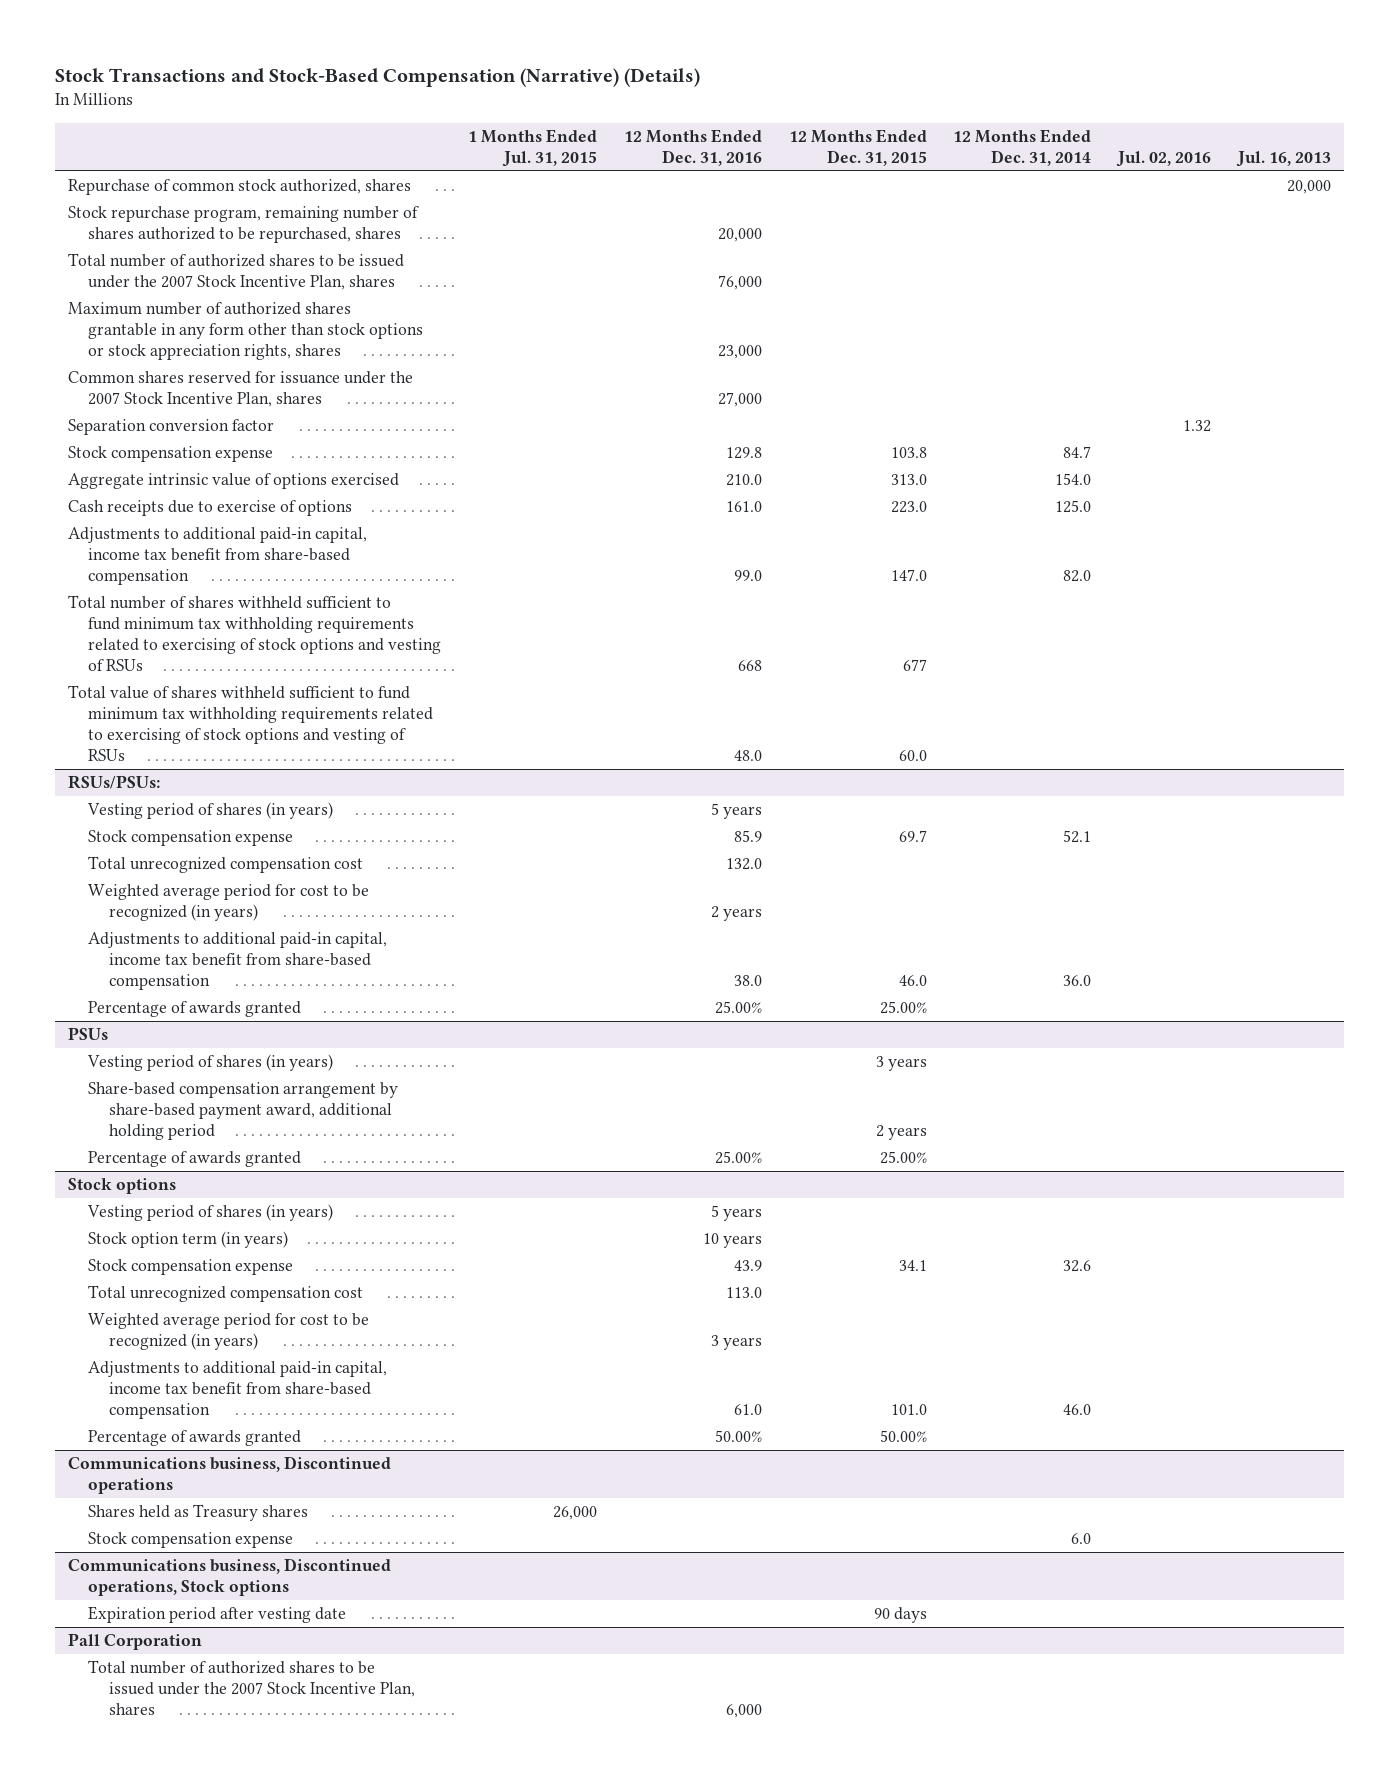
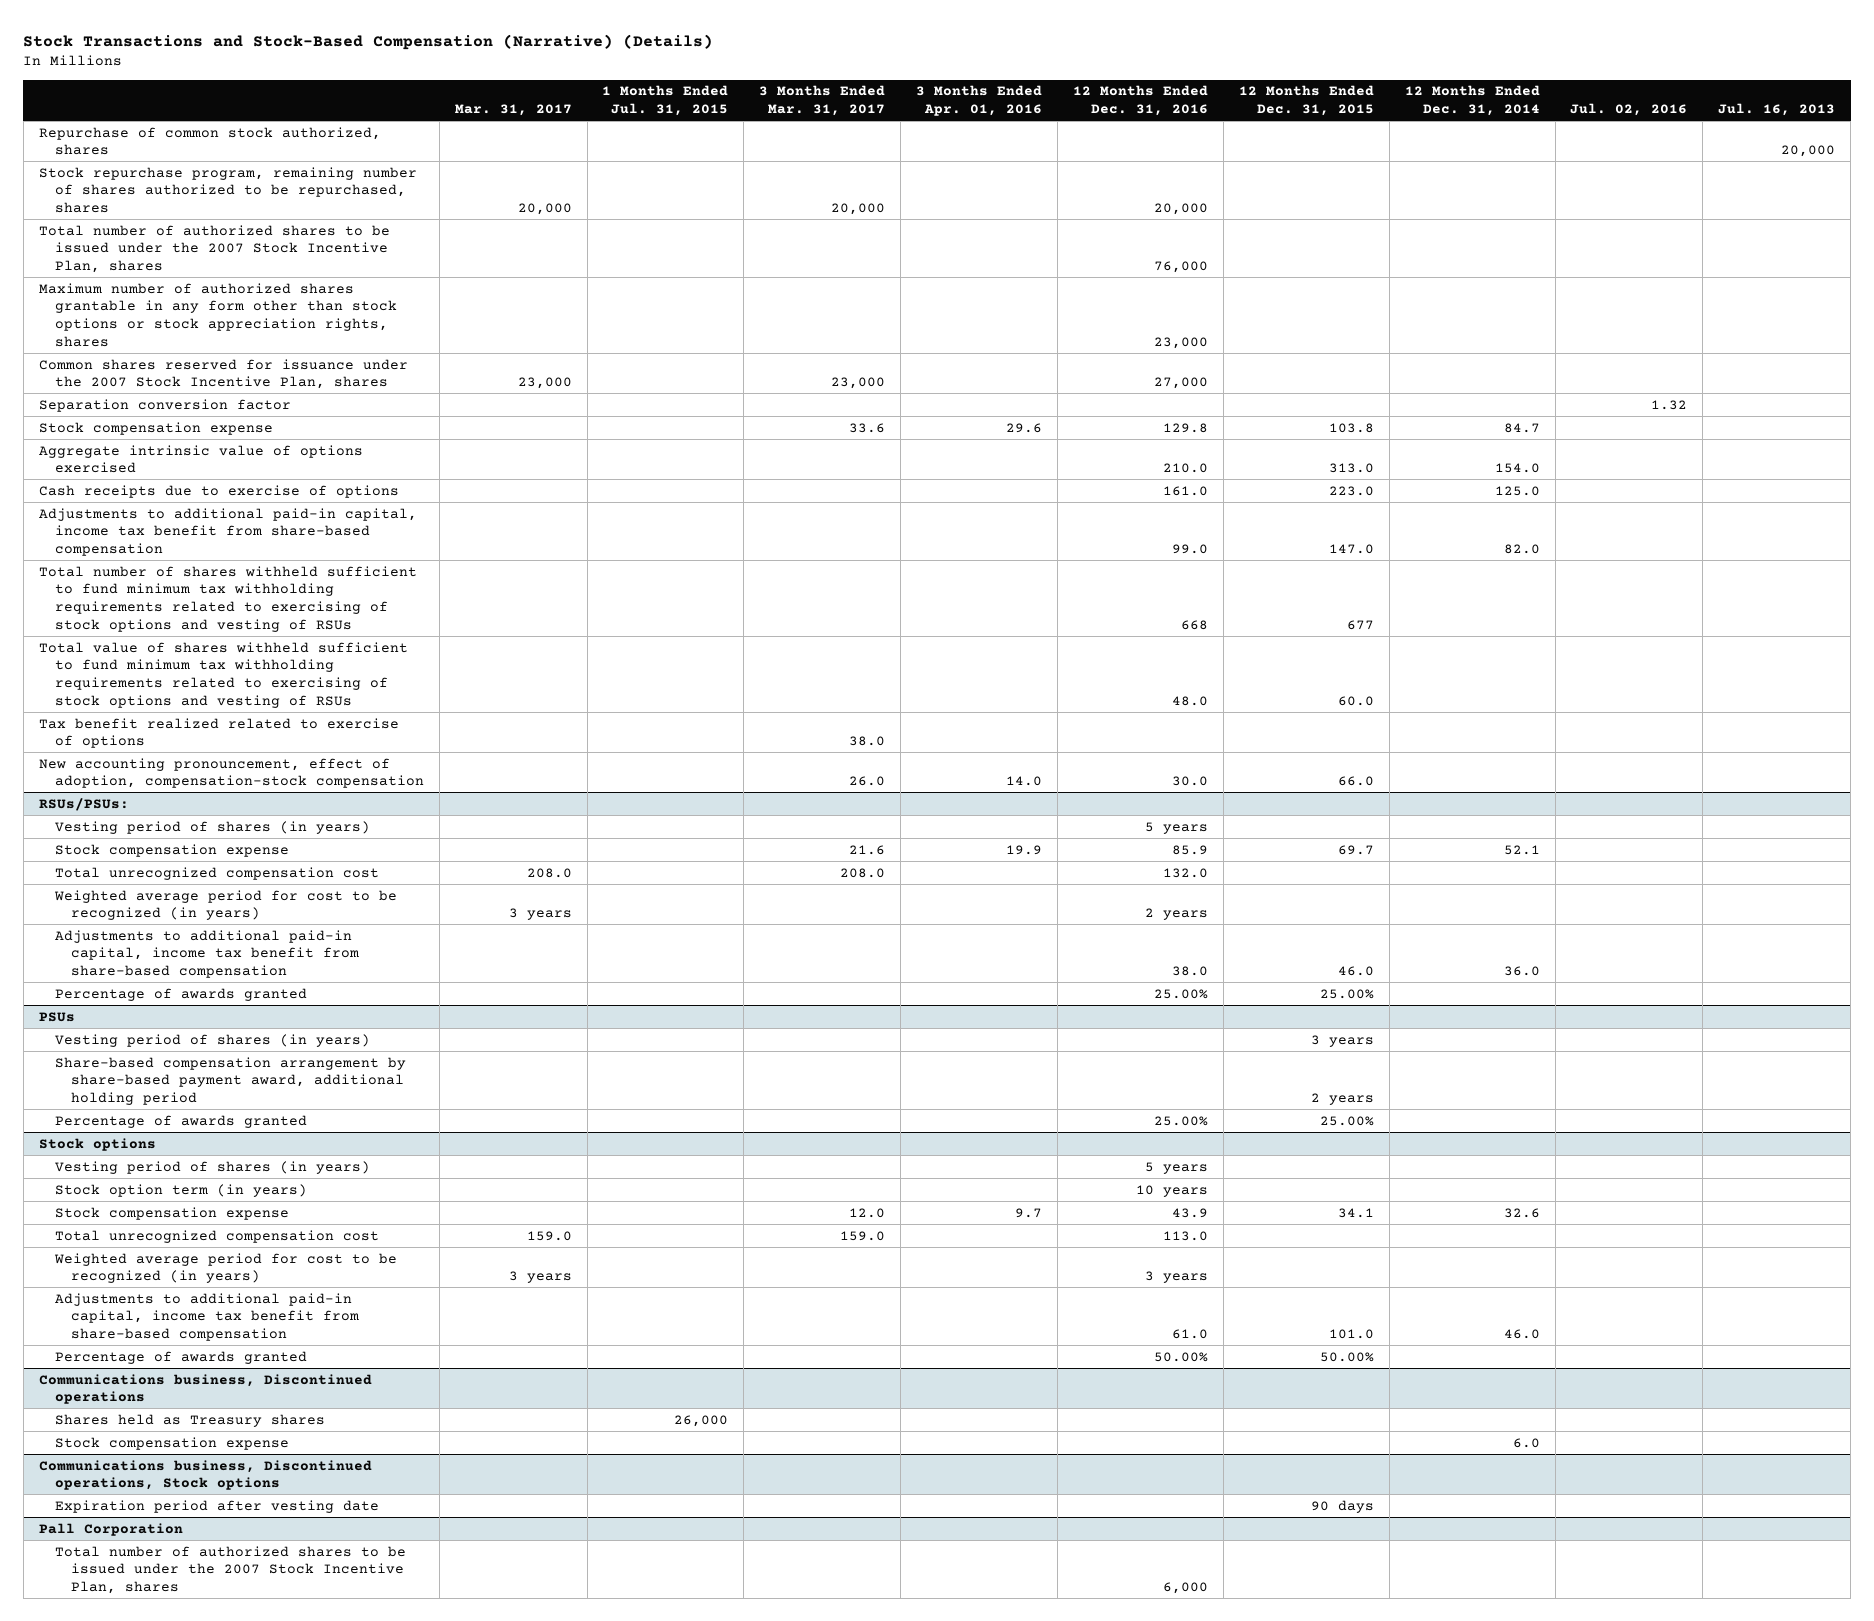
none -> [454,103,572,116] Mar. 31, 2017
none -> [759,85,886,116] 3 Months Ended Mar. 31, 2017
none -> [916,85,1043,116] 3 Months Ended Apr. 01, 2016
none -> [38,717,399,749] Tax benefit realized related to exercise of options
none -> [38,757,424,789] New accounting pronouncement, effect of adoption, compensation-stock compensation

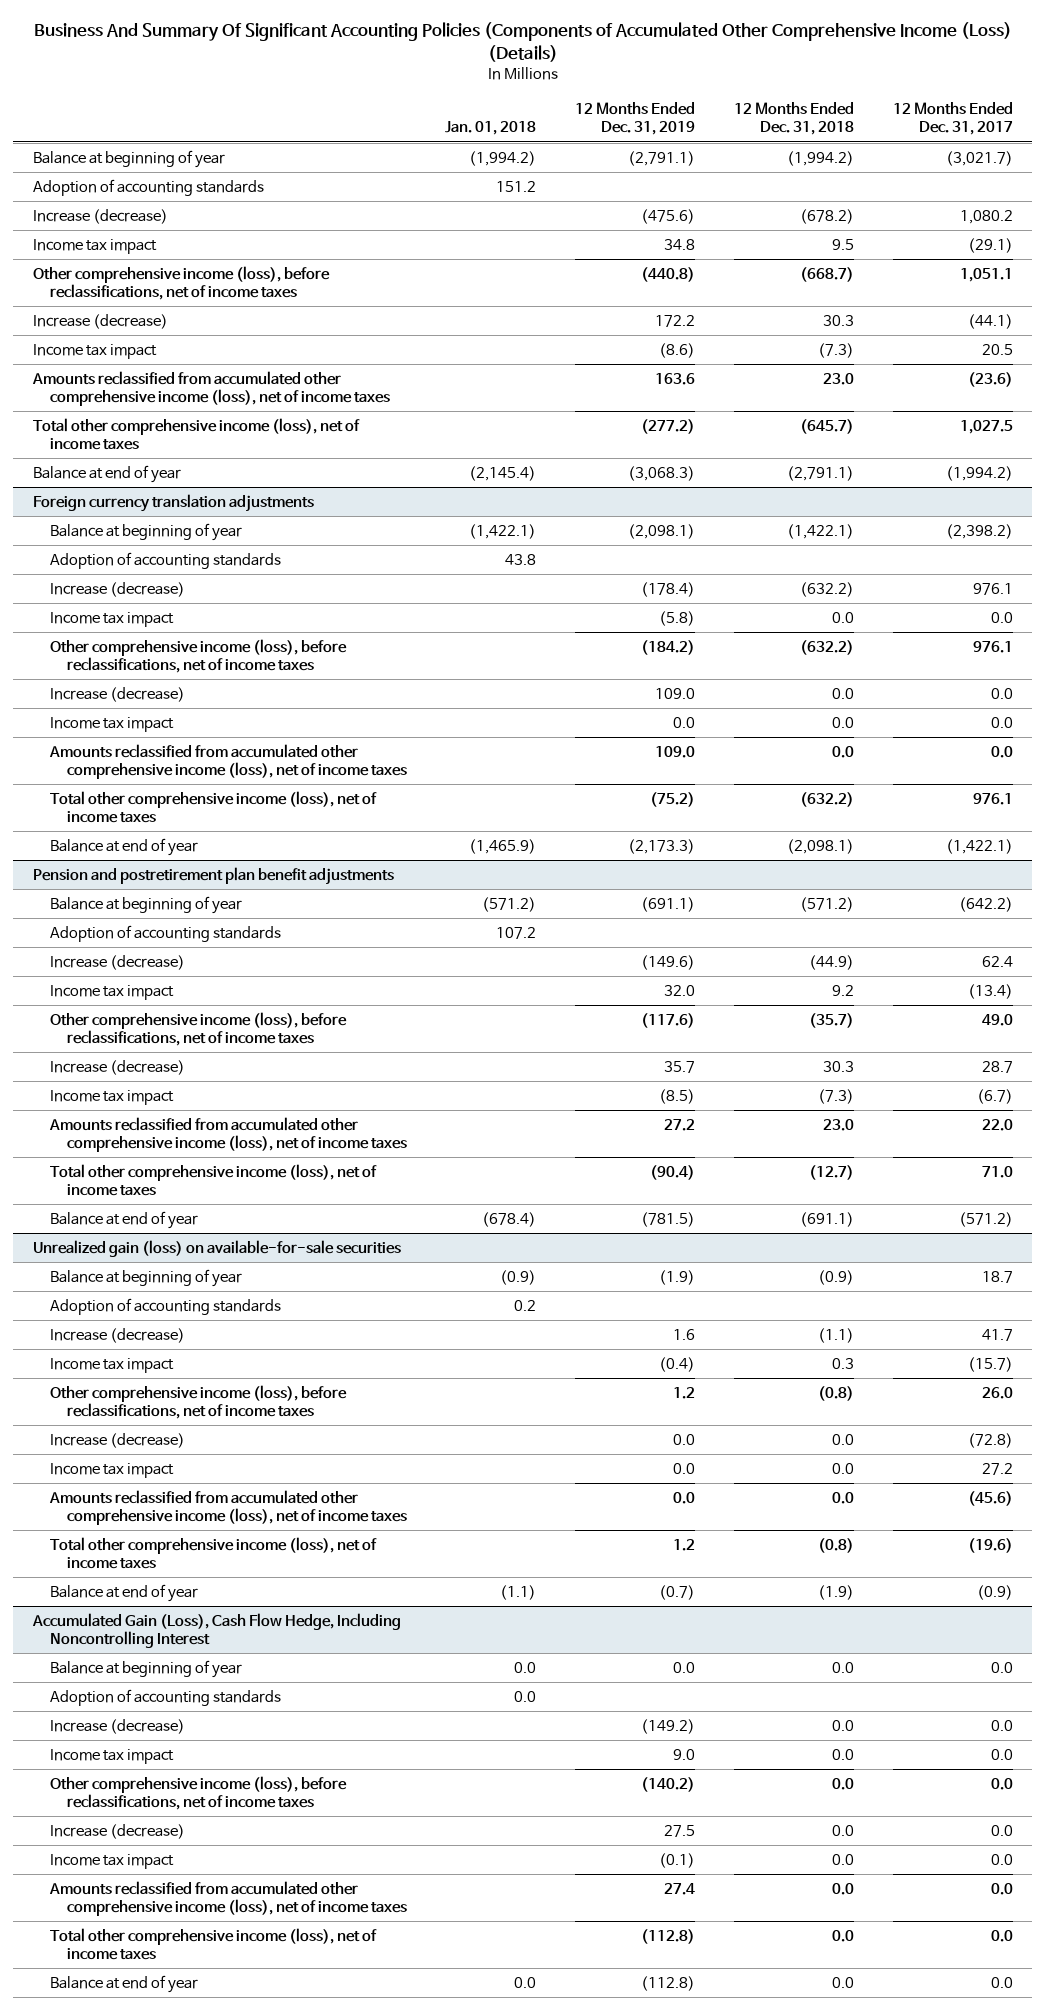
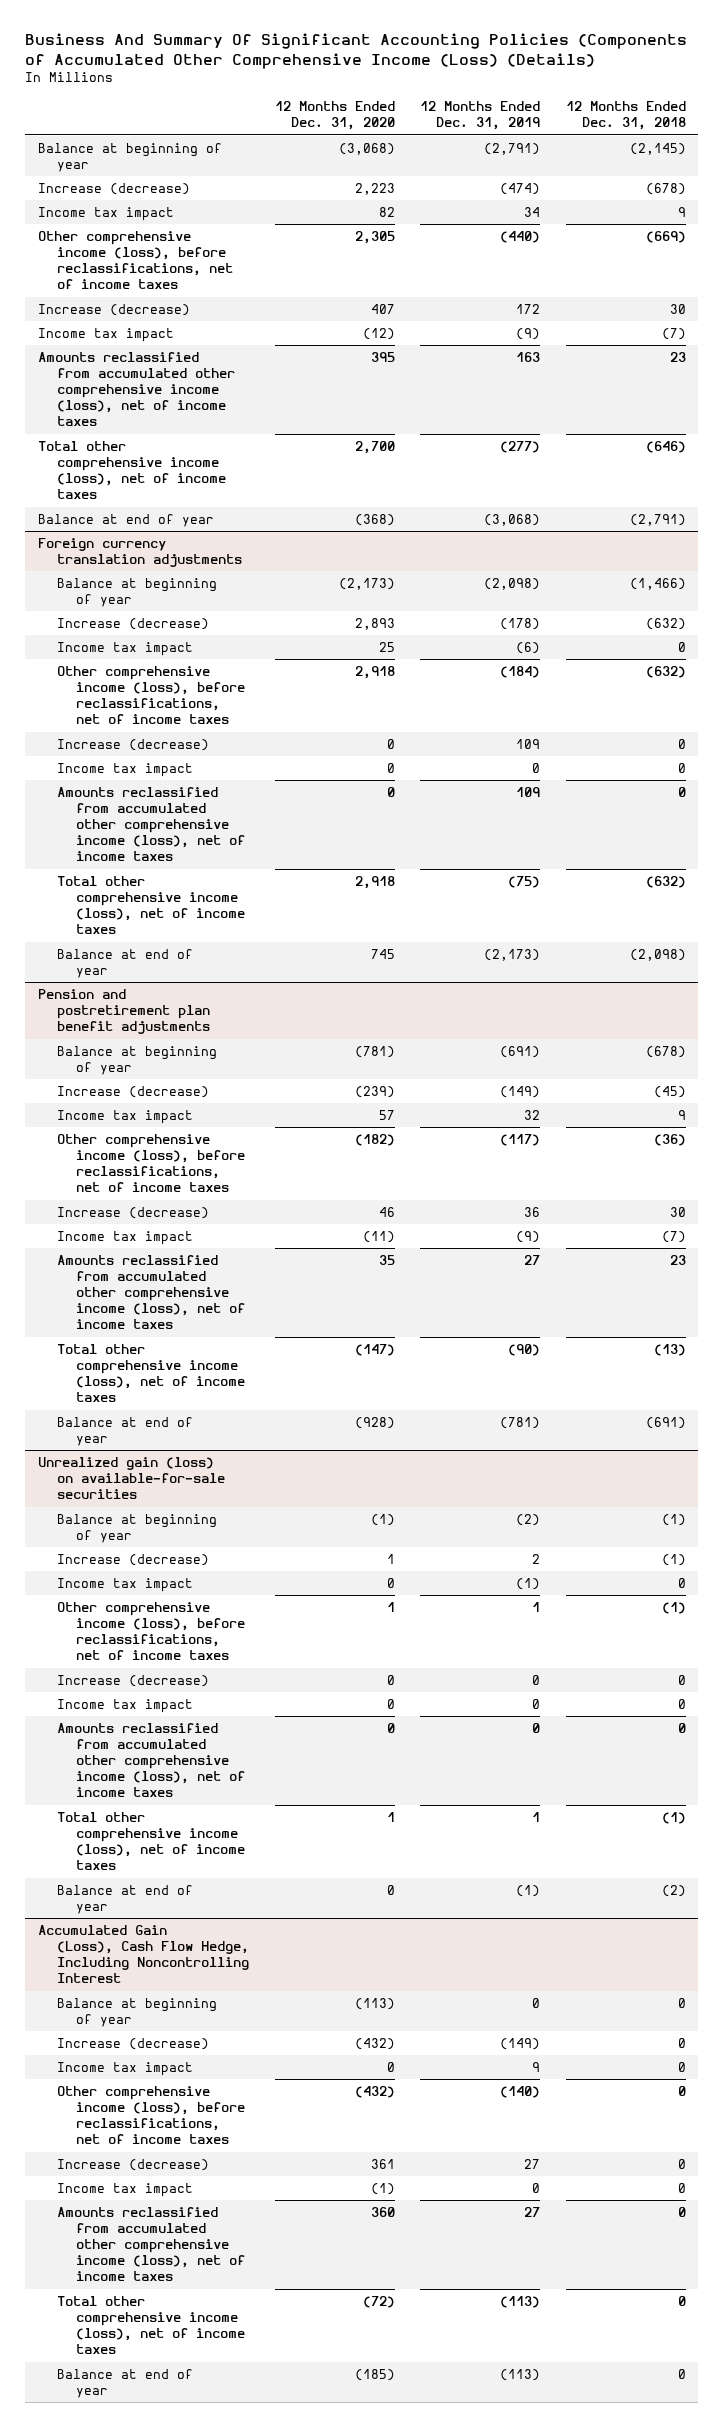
[445,121,537,136] Jan. 01, 2018 -> none
[892,102,1013,136] 12 Months Ended Dec. 31, 2017 -> none
none -> [274,101,395,131] 12 Months Ended Dec. 31, 2020
[32,179,264,197] Adoption of accounting standards -> none
[628,151,696,167] (2,791.1) -> [484,142,541,155] (2,791)
[787,151,855,167] (1,994.2) -> [629,142,686,155] (2,145)
[641,209,696,225] (475.6) -> [500,182,541,195] (474)
[800,209,855,225] (678.2) -> [645,182,686,195] (678)
[664,239,696,251] 34.8 -> [524,206,541,217] 34
[832,239,855,251] 9.5 -> [677,206,686,217] 9
[641,267,696,283] (440.8) -> [500,230,541,243] (440)
[800,267,855,283] (668.7) -> [645,230,686,243] (669)
[655,315,696,328] 172.2 -> [516,303,541,314] 172
[823,315,855,327] 30.3 -> [669,303,686,314] 30
[659,343,696,359] (8.6) -> [516,327,541,340] (9)
[818,343,855,359] (7.3) -> [661,327,686,340] (7)
[655,373,696,386] 163.6 -> [516,351,541,362] 163
[823,373,855,386] 23.0 -> [669,351,686,362] 23
[641,419,696,435] (277.2) -> [500,440,541,453] (277)
[800,419,855,435] (645.7) -> [645,440,686,453] (646)
[628,466,696,482] (3,068.3) -> [484,513,541,526] (3,068)
[787,466,855,482] (2,791.1) -> [629,513,686,526] (2,791)
[49,552,281,570] Adoption of accounting standards -> none
[628,524,696,540] (2,098.1) -> [484,577,541,590] (2,098)
[787,524,855,540] (1,422.1) -> [629,577,686,590] (1,466)
[641,582,696,598] (178.4) -> [500,617,541,630] (178)
[800,582,855,598] (632.2) -> [645,617,686,630] (632)
[659,611,696,627] (5.8) -> [516,641,541,654] (6)
[832,612,855,624] 0.0 -> [677,641,686,652] 0
[641,640,696,656] (184.2) -> [500,665,541,678] (184)
[800,640,855,656] (632.2) -> [645,665,686,678] (632)
[655,688,696,700] 109.0 -> [516,738,541,749] 109
[832,688,855,700] 0.0 -> [677,738,686,749] 0
[673,717,696,729] 0.0 -> [532,762,541,773] 0
[832,717,855,729] 0.0 -> [677,762,686,773] 0
[655,746,696,759] 109.0 -> [516,786,541,797] 109
[832,746,855,759] 0.0 -> [677,786,686,797] 0
[650,792,696,808] (75.2) -> [508,875,541,888] (75)
[800,792,855,808] (632.2) -> [645,875,686,888] (632)
[628,839,696,855] (2,173.3) -> [484,948,541,961] (2,173)
[787,839,855,855] (2,098.1) -> [629,948,686,961] (2,098)
[49,925,281,943] Adoption of accounting standards -> none
[641,897,696,913] (691.1) -> [500,1045,541,1058] (691)
[800,897,855,913] (571.2) -> [645,1045,686,1058] (678)
[641,955,696,971] (149.6) -> [500,1085,541,1098] (149)
[809,955,855,971] (44.9) -> [653,1085,686,1098] (45)
[664,985,696,997] 32.0 -> [524,1109,541,1120] 32
[832,985,855,997] 9.2 -> [677,1109,686,1120] 9
[641,1013,696,1029] (117.6) -> [500,1133,541,1146] (117)
[809,1013,855,1029] (35.7) -> [653,1133,686,1146] (36)
[664,1061,696,1074] 35.7 -> [524,1206,541,1217] 36
[823,1061,855,1073] 30.3 -> [669,1206,686,1217] 30
[659,1089,696,1105] (8.5) -> [516,1230,541,1243] (9)
[818,1089,855,1105] (7.3) -> [661,1230,686,1243] (7)
[664,1119,696,1132] 27.2 -> [524,1254,541,1265] 27
[823,1119,855,1132] 23.0 -> [669,1254,686,1265] 23
[650,1165,696,1181] (90.4) -> [508,1343,541,1356] (90)
[809,1165,855,1181] (12.7) -> [653,1343,686,1356] (13)
[641,1212,696,1228] (781.5) -> [500,1416,541,1429] (781)
[800,1212,855,1228] (691.1) -> [645,1416,686,1429] (691)
[49,1298,281,1316] Adoption of accounting standards -> none
[659,1270,696,1286] (1.9) -> [516,1513,541,1526] (2)
[818,1270,855,1286] (0.9) -> [661,1513,686,1526] (1)
[673,1329,696,1341] 1.6 -> [532,1553,541,1564] 2
[818,1328,855,1344] (1.1) -> [661,1553,686,1566] (1)
[659,1357,696,1373] (0.4) -> [516,1577,541,1590] (1)
[832,1358,855,1370] 0.3 -> [677,1577,686,1588] 0
[673,1387,696,1400] 1.2 -> [532,1601,541,1612] 1
[818,1386,855,1402] (0.8) -> [661,1601,686,1614] (1)
[673,1434,696,1446] 0.0 -> [532,1674,541,1685] 0
[832,1434,855,1446] 0.0 -> [677,1674,686,1685] 0
[673,1463,696,1475] 0.0 -> [532,1698,541,1709] 0
[832,1463,855,1475] 0.0 -> [677,1698,686,1709] 0
[673,1492,696,1505] 0.0 -> [532,1722,541,1733] 0
[832,1492,855,1505] 0.0 -> [677,1722,686,1733] 0
[673,1539,696,1552] 1.2 -> [532,1811,541,1822] 1
[818,1538,855,1554] (0.8) -> [661,1811,686,1824] (1)
[659,1585,696,1601] (0.7) -> [516,1884,541,1897] (1)
[818,1585,855,1601] (1.9) -> [661,1884,686,1897] (2)
[49,1689,281,1707] Adoption of accounting standards -> none
[673,1662,696,1674] 0.0 -> [532,1997,541,2008] 0
[832,1662,855,1674] 0.0 -> [677,1997,686,2008] 0
[641,1719,696,1735] (149.2) -> [500,2037,541,2050] (149)
[832,1720,855,1732] 0.0 -> [677,2037,686,2048] 0
[673,1749,696,1761] 9.0 -> [532,2061,541,2072] 9
[832,1749,855,1761] 0.0 -> [677,2061,686,2072] 0
[641,1777,696,1793] (140.2) -> [500,2085,541,2098] (140)
[832,1778,855,1791] 0.0 -> [677,2085,686,2096] 0
[664,1825,696,1838] 27.5 -> [524,2158,541,2169] 27
[832,1825,855,1837] 0.0 -> [677,2158,686,2169] 0
[659,1853,696,1869] (0.1) -> [532,2182,541,2193] 0
[832,1854,855,1866] 0.0 -> [677,2182,686,2193] 0
[664,1883,696,1896] 27.4 -> [524,2206,541,2217] 27
[832,1883,855,1896] 0.0 -> [677,2206,686,2217] 0
[641,1929,696,1945] (112.8) -> [500,2295,541,2308] (113)
[832,1930,855,1943] 0.0 -> [677,2295,686,2306] 0
[641,1976,696,1992] (112.8) -> [500,2368,541,2381] (113)
[832,1977,855,1989] 0.0 -> [677,2368,686,2379] 0

